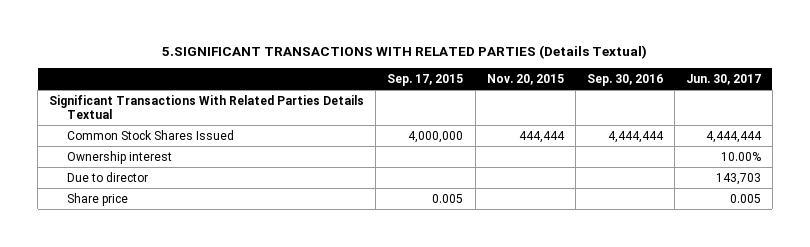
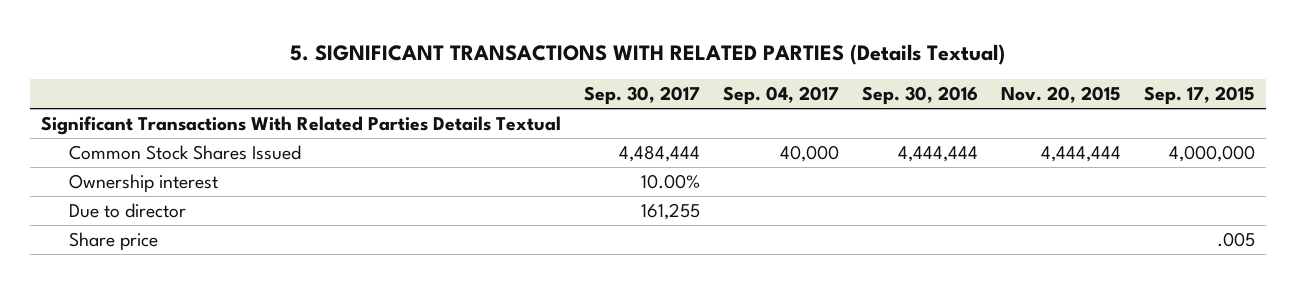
[162,45,648,60] 5.SIGNIFICANT TRANSACTIONS WITH RELATED PARTIES (Details Textual) -> [289,43,1005,65] 5. SIGNIFICANT TRANSACTIONS WITH RELATED PARTIES (Details Textual)
[685,74,761,86] Jun. 30, 2017 -> none
none -> [584,85,701,105] Sep. 30, 2017
none -> [723,85,840,105] Sep. 04, 2017
[518,130,565,143] 444,444 -> [1040,145,1121,162] 4,444,444
[432,193,464,203] 0.005 -> [1216,231,1255,247] .005

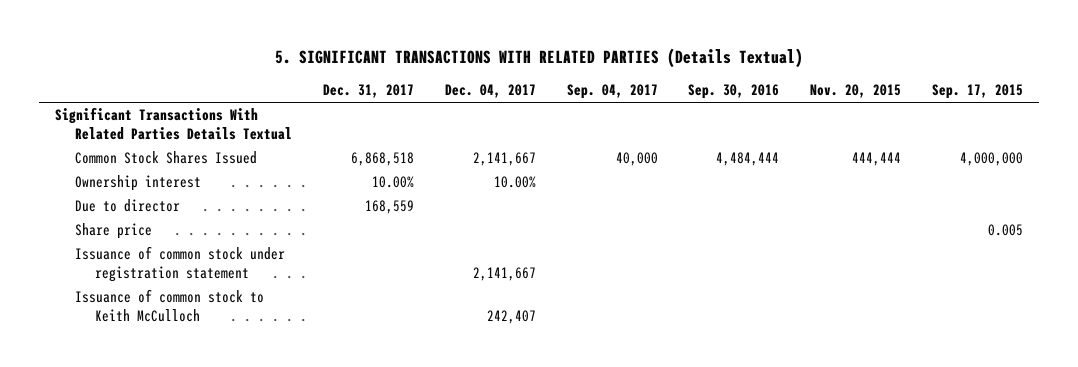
[584,85,701,105] Sep. 30, 2017 -> none
none -> [322,84,414,99] Dec. 31, 2017
none -> [444,84,536,99] Dec. 04, 2017
[897,145,978,162] 4,444,444 -> [716,152,780,167] 4,484,444
[1040,145,1121,162] 4,444,444 -> [852,152,902,167] 444,444
[1216,231,1255,247] .005 -> [988,224,1024,237] 0.005
none -> [74,246,285,283] Issuance of common stock under registration statement
none -> [74,289,264,323] Issuance of common stock to Keith McCulloch

